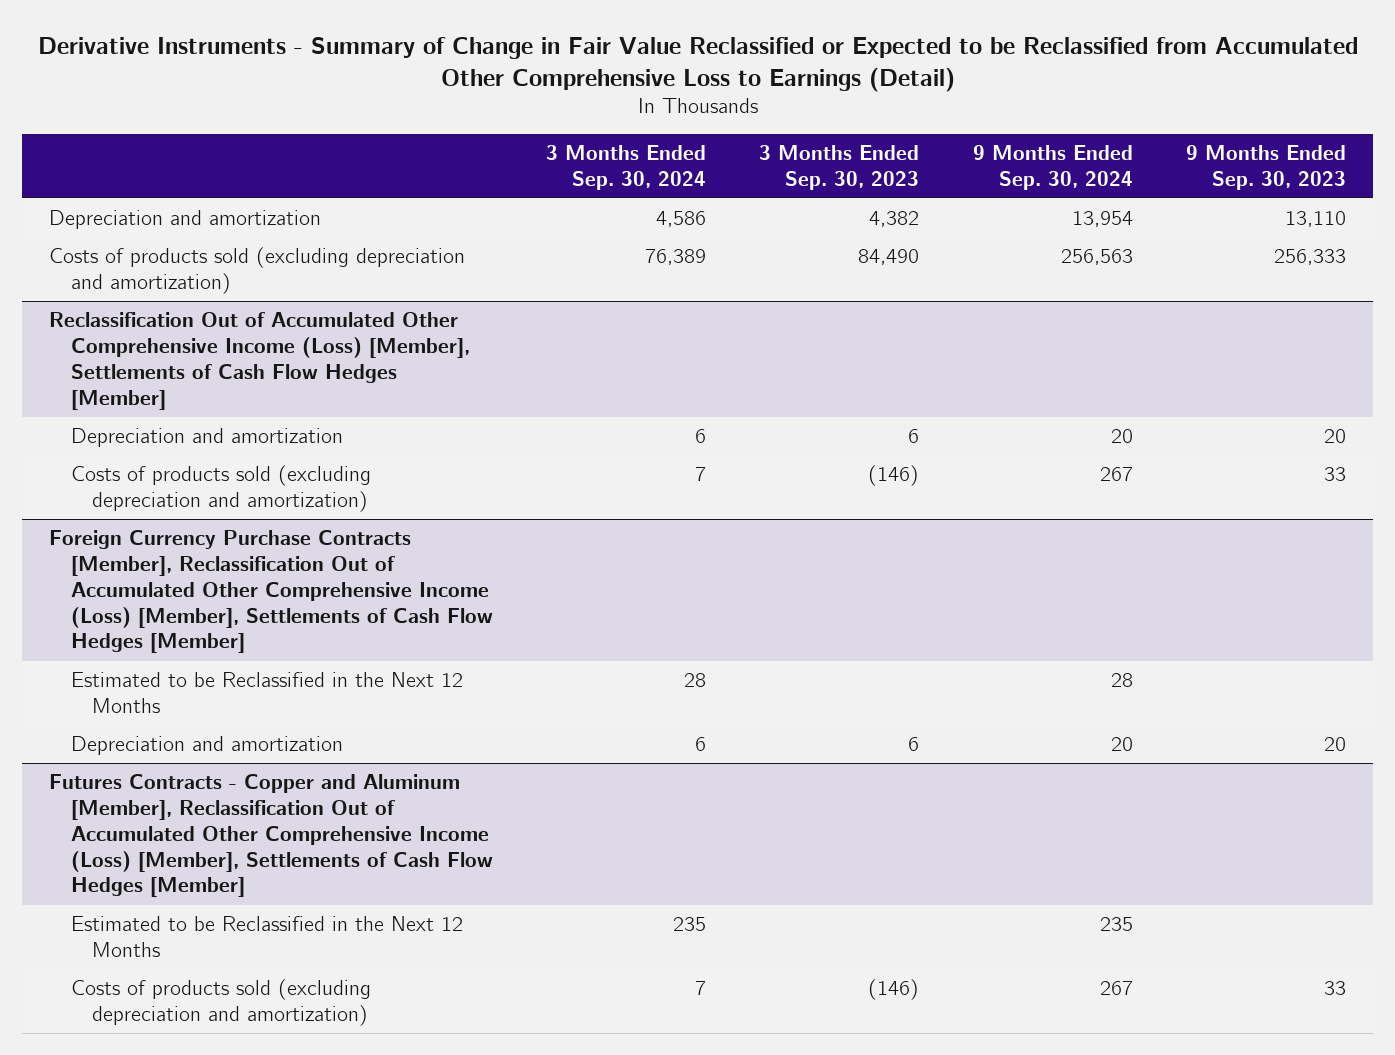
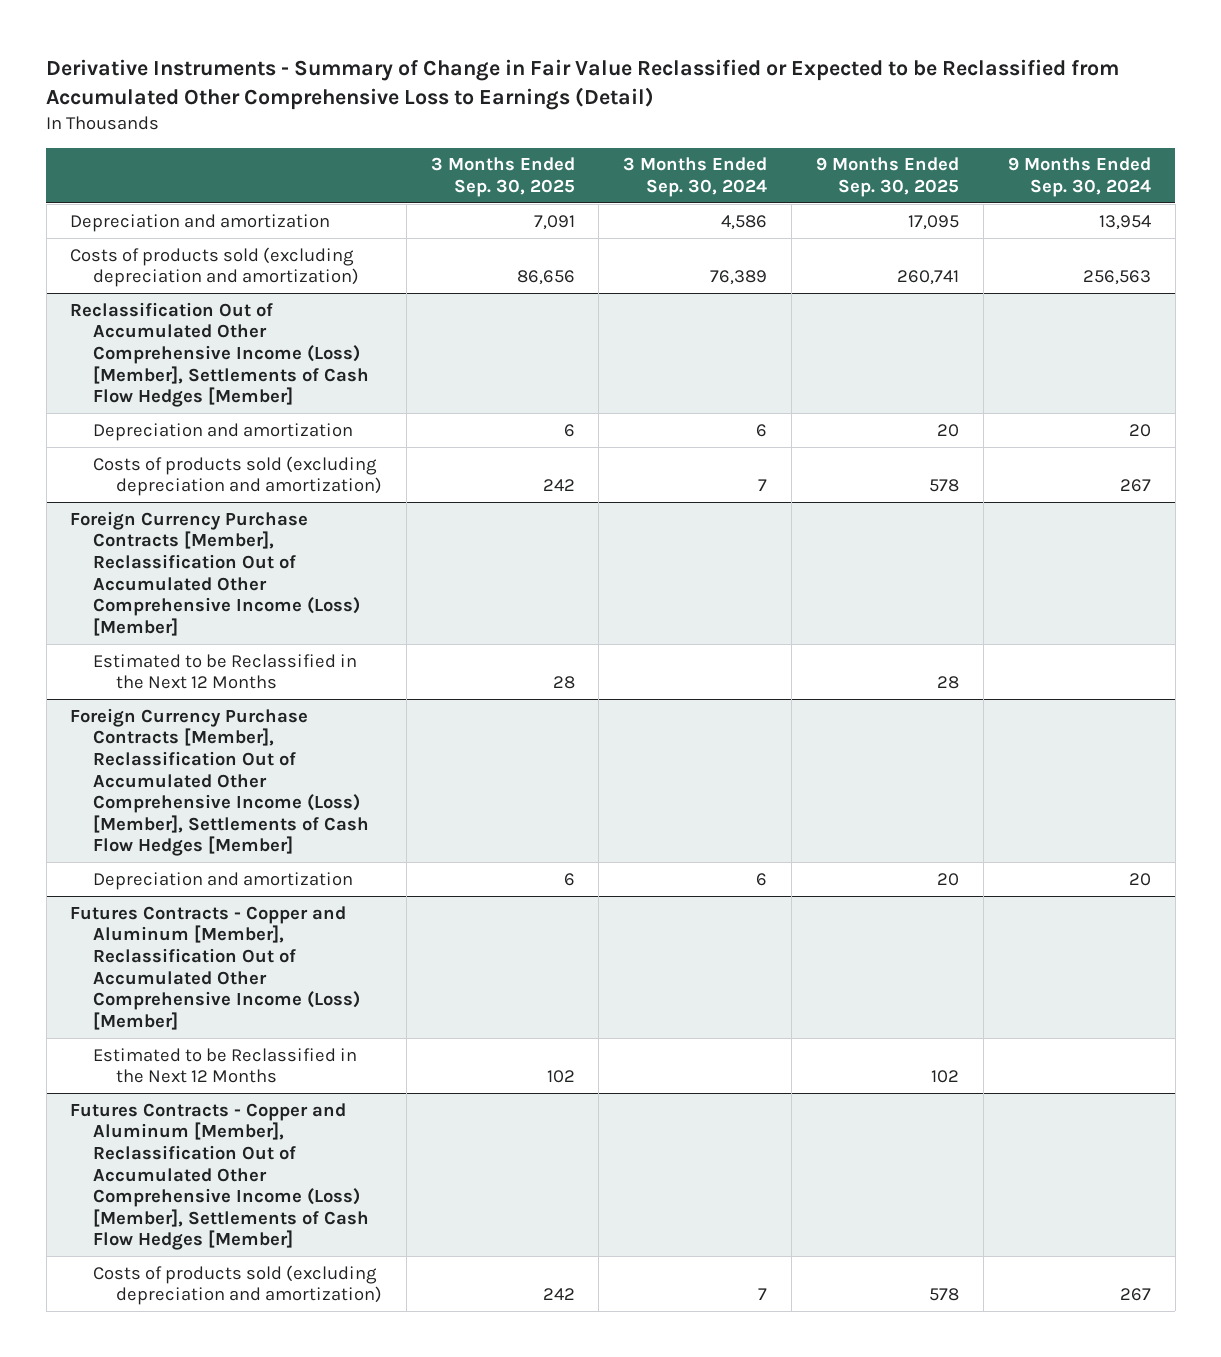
[759,144,920,190] 3 Months Ended Sep. 30, 2023 -> none
[1186,144,1347,190] 9 Months Ended Sep. 30, 2023 -> none
none -> [430,157,575,198] 3 Months Ended Sep. 30, 2025
none -> [816,157,960,198] 9 Months Ended Sep. 30, 2025
none -> [70,510,361,636] Foreign Currency Purchase Contracts [Member], Reclassification Out of Accumulated Other Comprehensive Income (Loss) [Member]
none -> [93,653,358,690] Estimated to be Reclassified in the Next 12 Months
[70,672,463,714] Estimated to be Reclassified in the Next 12 Months -> none
none -> [70,905,361,1030] Futures Contracts - Copper and Aluminum [Member], Reclassification Out of Accumulated Other Comprehensive Income (Loss) [Member]
none -> [93,1047,358,1084] Estimated to be Reclassified in the Next 12 Months
[70,916,463,958] Estimated to be Reclassified in the Next 12 Months -> none

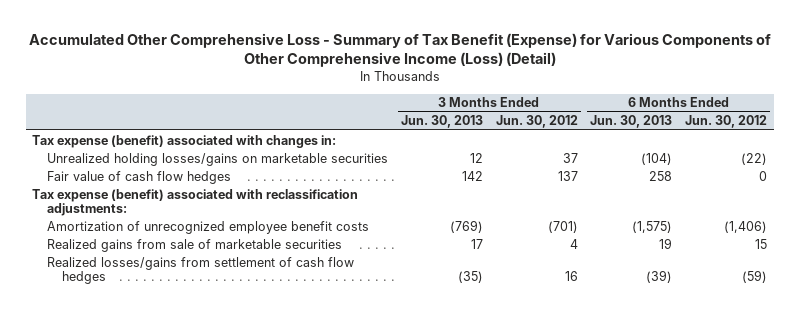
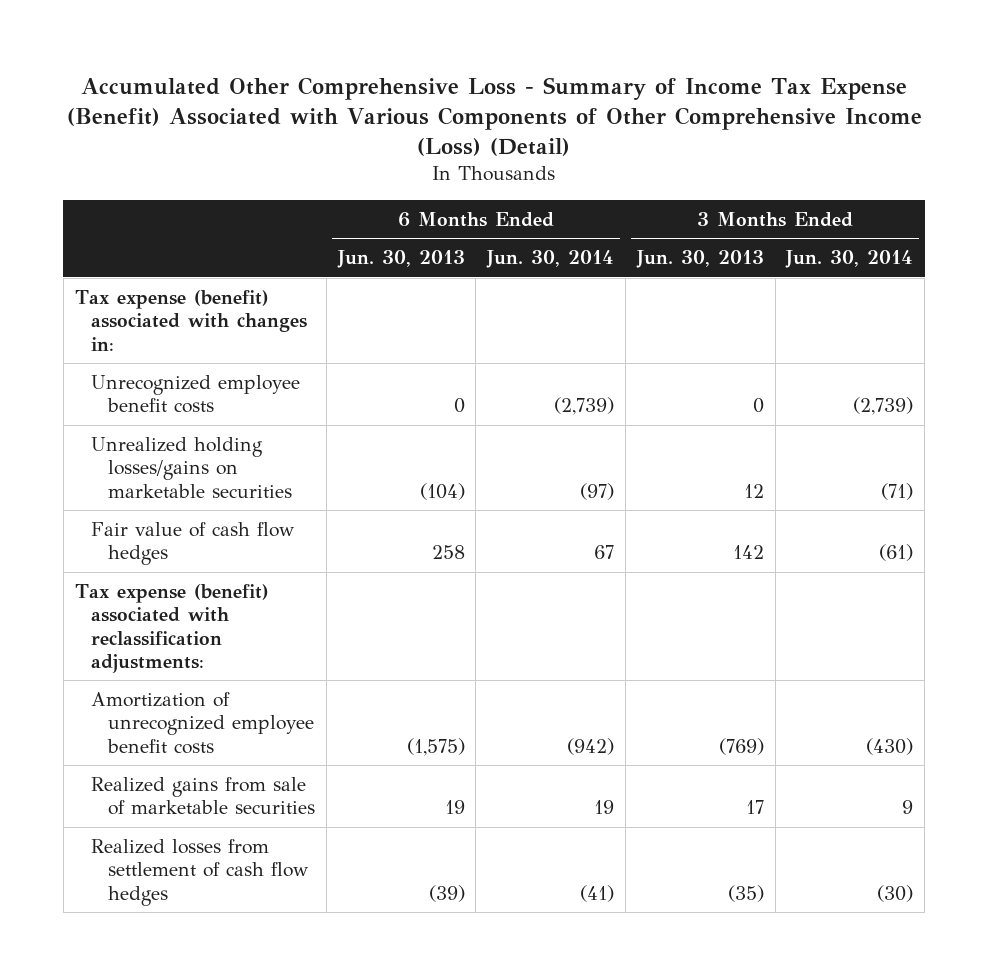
[28,32,771,68] Accumulated Other Comprehensive Loss - Summary of Tax Benefit (Expense) for Various Components of Other Comprehensive Income (Loss) (Detail) -> [67,76,923,157] Accumulated Other Comprehensive Loss - Summary of Income Tax Expense (Benefit) Associated with Various Components of Other Comprehensive Income (Loss) (Detail)
[495,115,578,129] Jun. 30, 2012 -> none
[685,115,768,129] Jun. 30, 2012 -> none
none -> [486,250,615,269] Jun. 30, 2014
none -> [785,250,914,269] Jun. 30, 2014
none -> [91,375,301,414] Unrecognized employee benefit costs
[47,256,355,284] Realized losses/gains from settlement of cash flow hedges -> [91,839,310,906] Realized losses from settlement of cash flow hedges

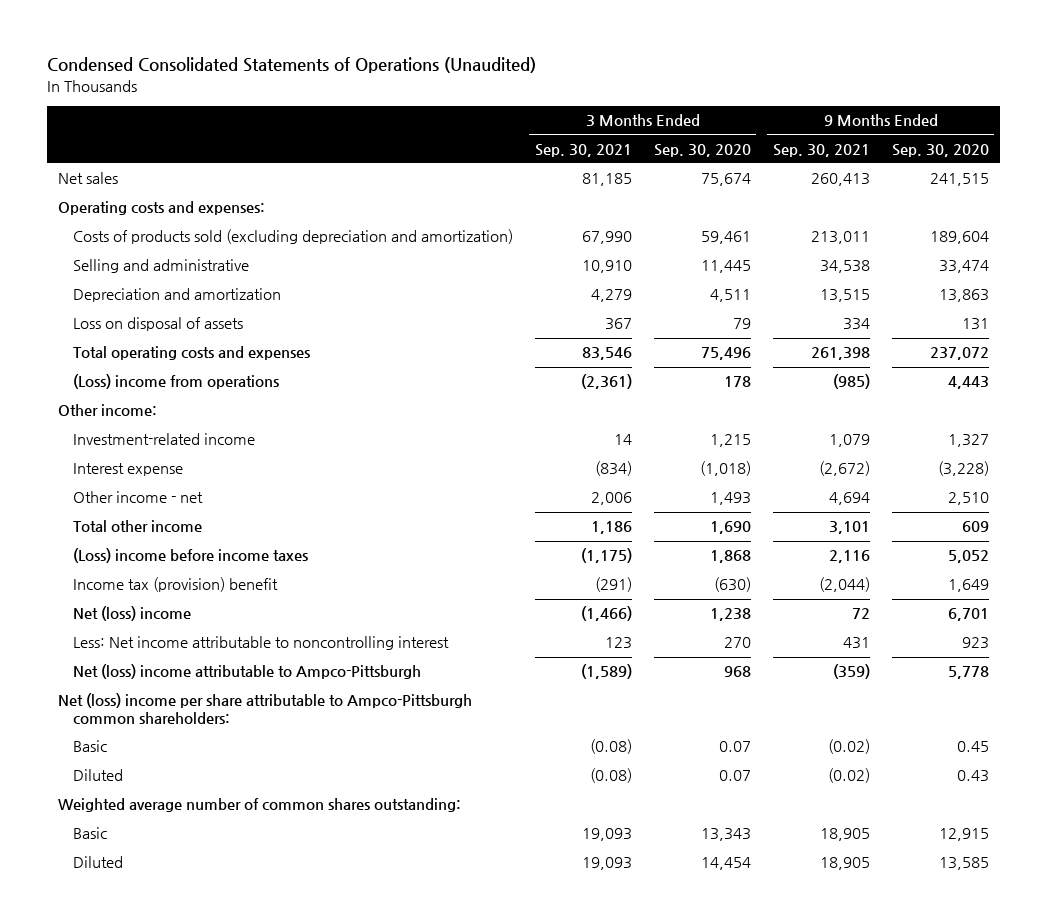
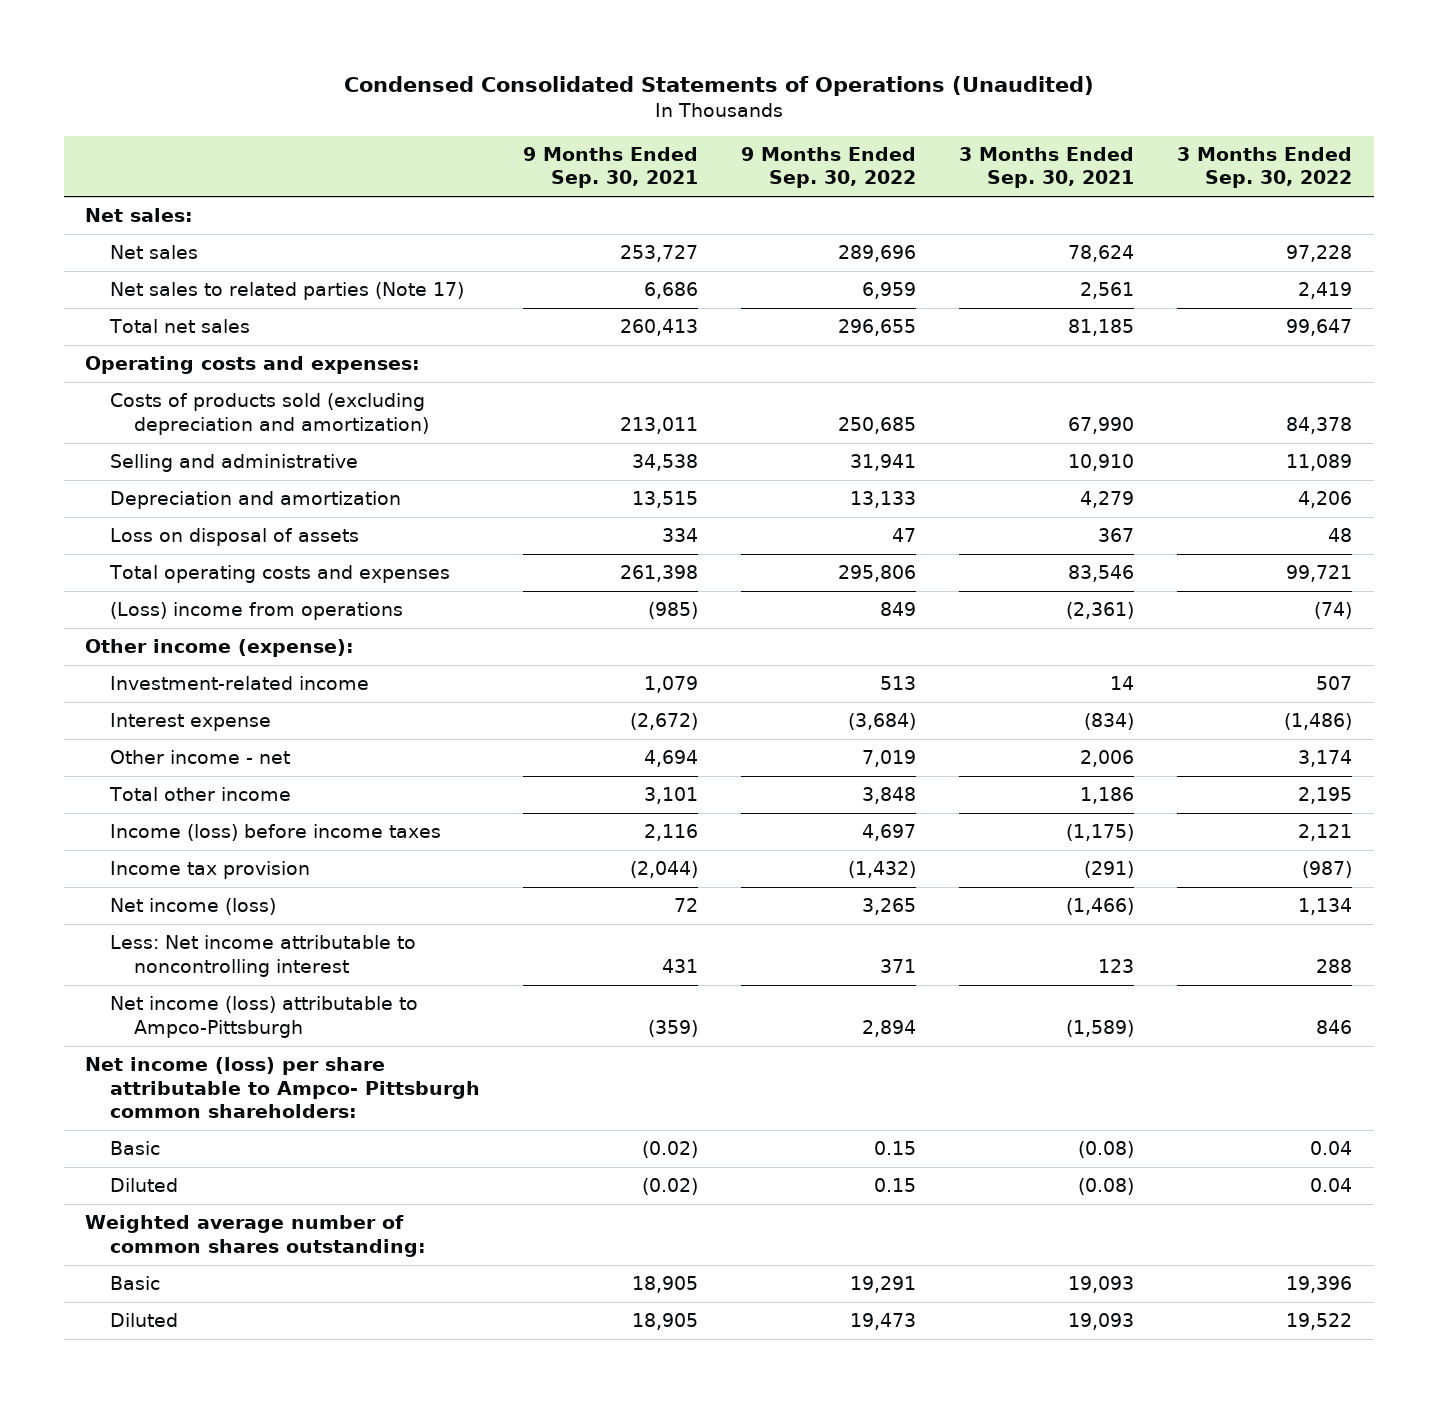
[653,143,751,157] Sep. 30, 2020 -> none
[891,143,989,157] Sep. 30, 2020 -> none
none -> [740,146,916,189] 9 Months Ended Sep. 30, 2022
none -> [1177,146,1353,189] 3 Months Ended Sep. 30, 2022
none -> [85,208,194,223] Net sales:
[581,173,632,187] 81,185 -> [1068,245,1135,263] 78,624
[810,173,870,187] 260,413 -> [619,245,698,263] 253,727
none -> [109,282,464,301] Net sales to related parties (Note 17)
none -> [108,319,250,334] Total net sales
[58,404,158,417] Other income: -> [85,639,355,658] Other income (expense):
[72,548,308,564] (Loss) income before income taxes -> [109,824,441,842] Income (loss) before income taxes
[72,577,278,593] Income tax (provision) benefit -> [109,861,310,880] Income tax provision
[72,606,191,622] Net (loss) income -> [109,898,276,916] Net income (loss)
[72,664,421,680] Net (loss) income attributable to Ampco-Pittsburgh -> [109,996,418,1038] Net income (loss) attributable to Ampco-Pittsburgh
[58,693,473,725] Net (loss) income per share attributable to Ampco-Pittsburgh common shareholders: -> [85,1057,480,1118] Net income (loss) per share attributable to Ampco- Pittsburgh common shareholders:

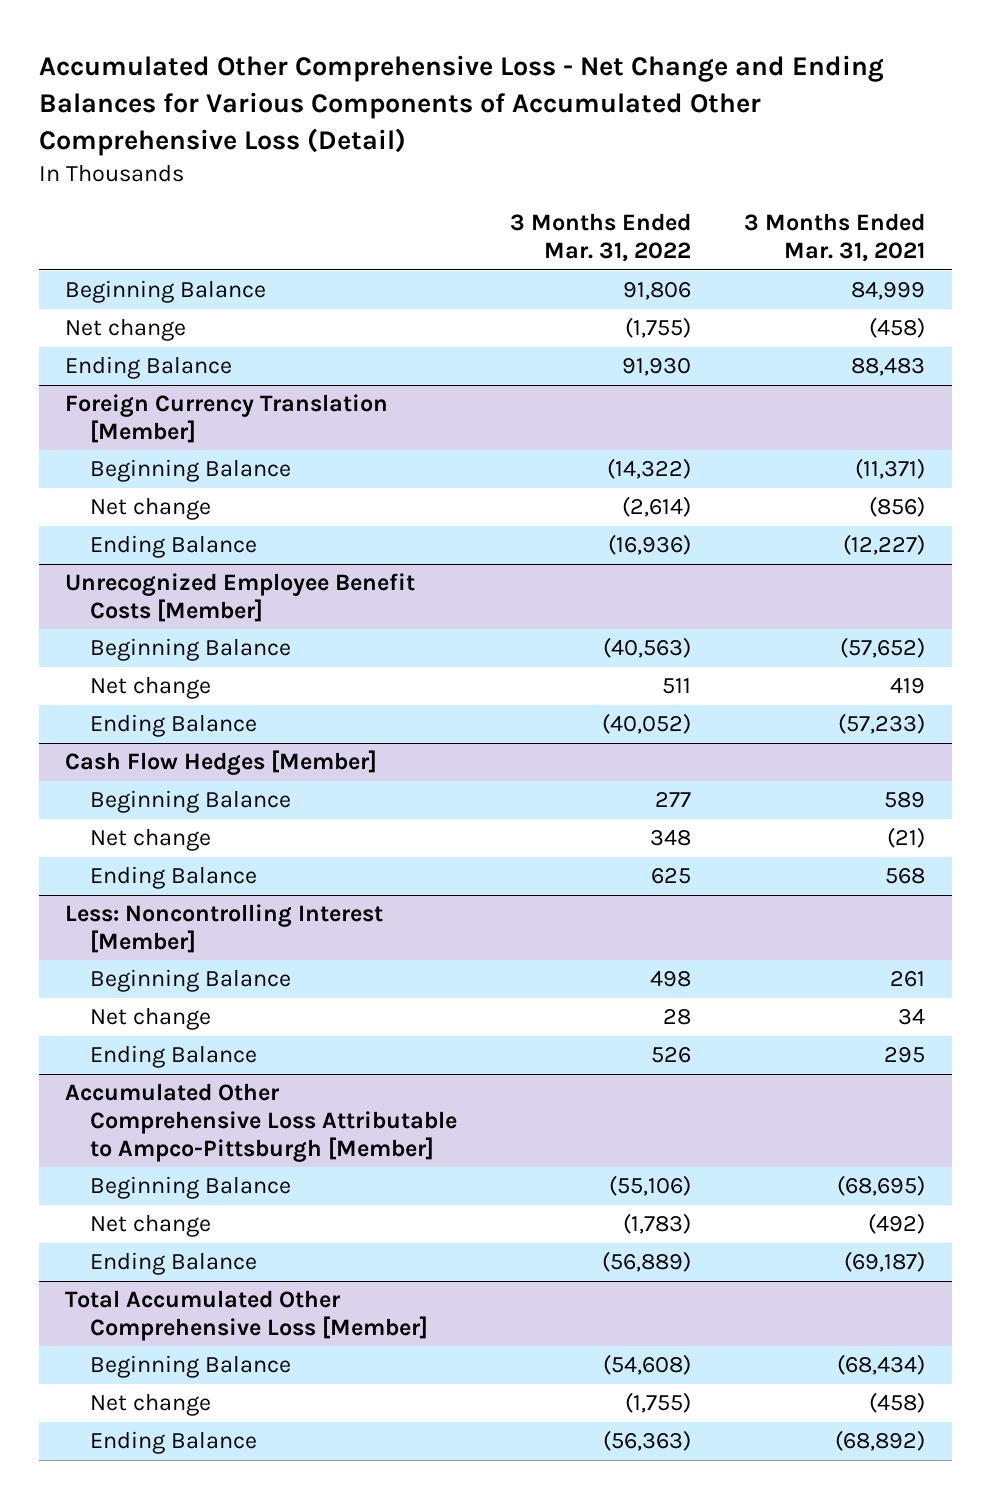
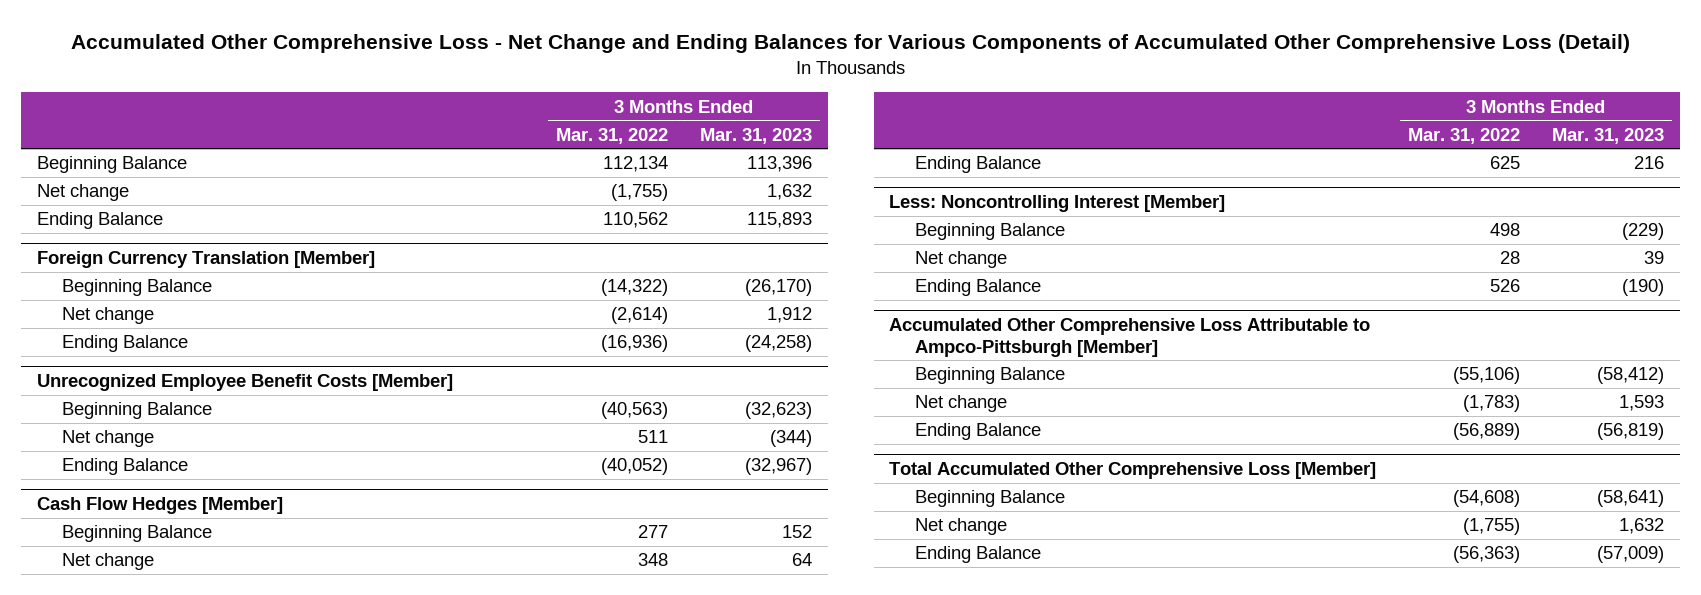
[744,213,926,263] 3 Months Ended Mar. 31, 2021 -> none
none -> [699,127,812,144] Mar. 31, 2023
[623,282,692,301] 91,806 -> [602,156,668,173] 112,134
[622,358,692,377] 91,930 -> [602,212,668,229] 110,562

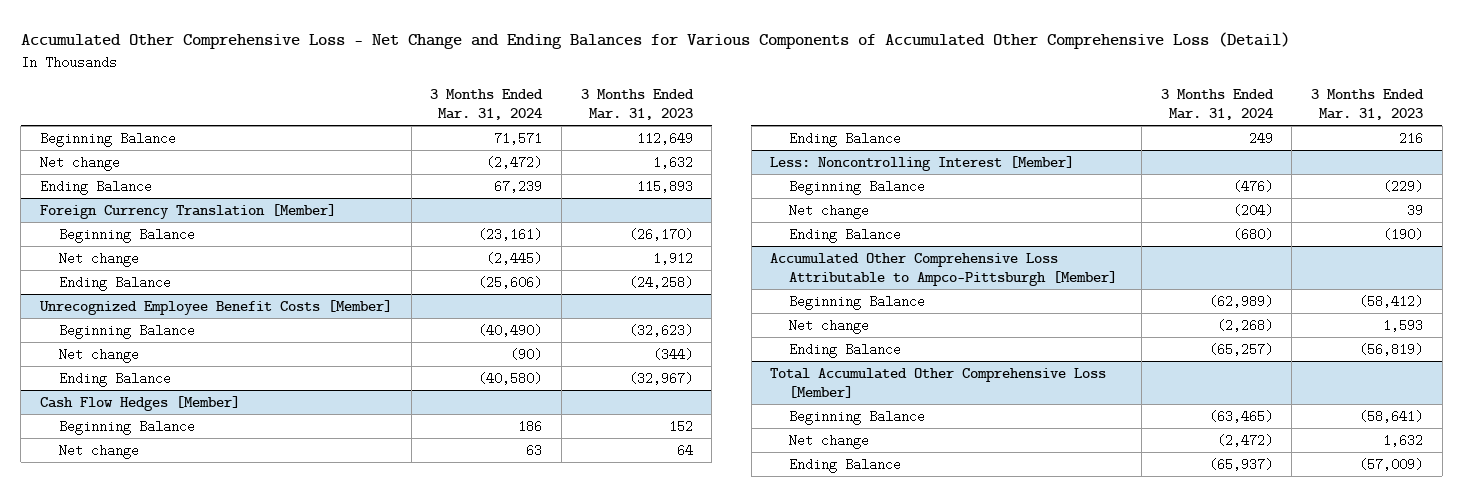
[555,127,668,144] Mar. 31, 2022 -> none
none -> [430,89,544,121] 3 Months Ended Mar. 31, 2024
[746,156,812,173] 113,396 -> [636,131,693,145] 112,649

